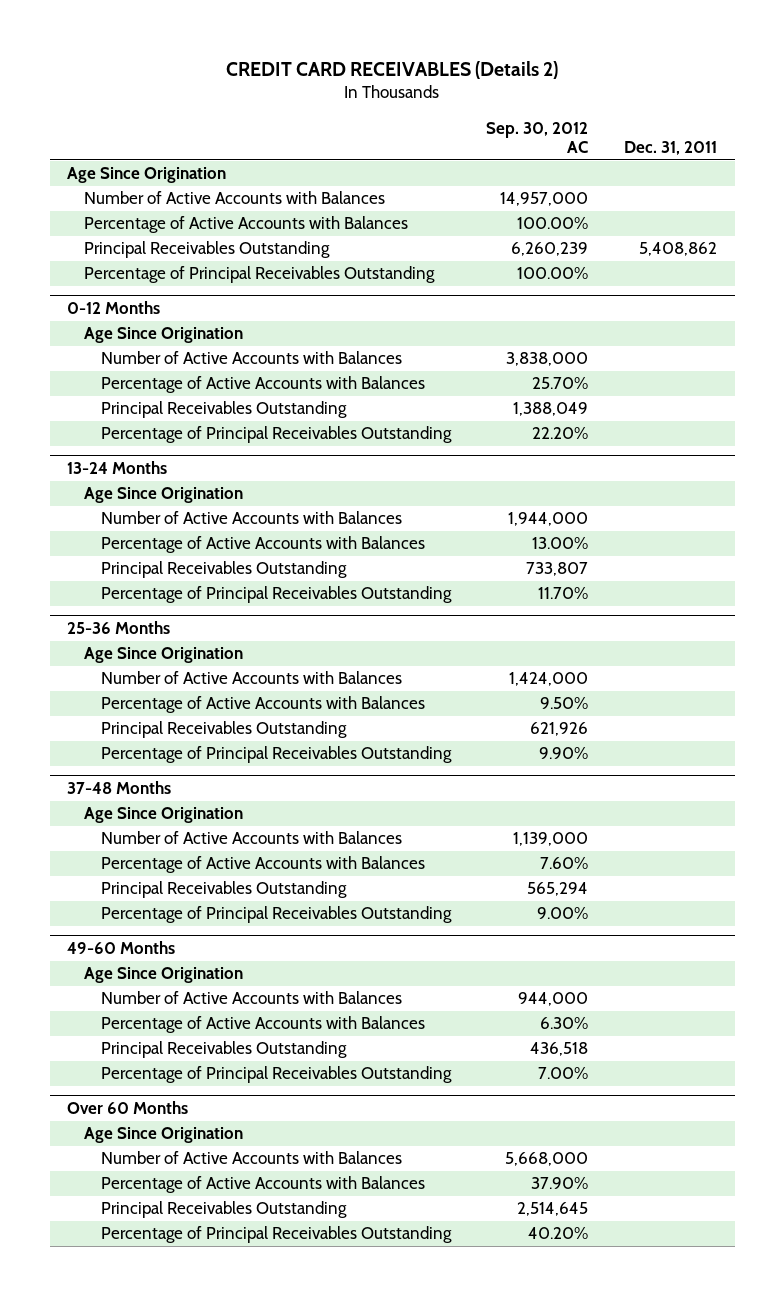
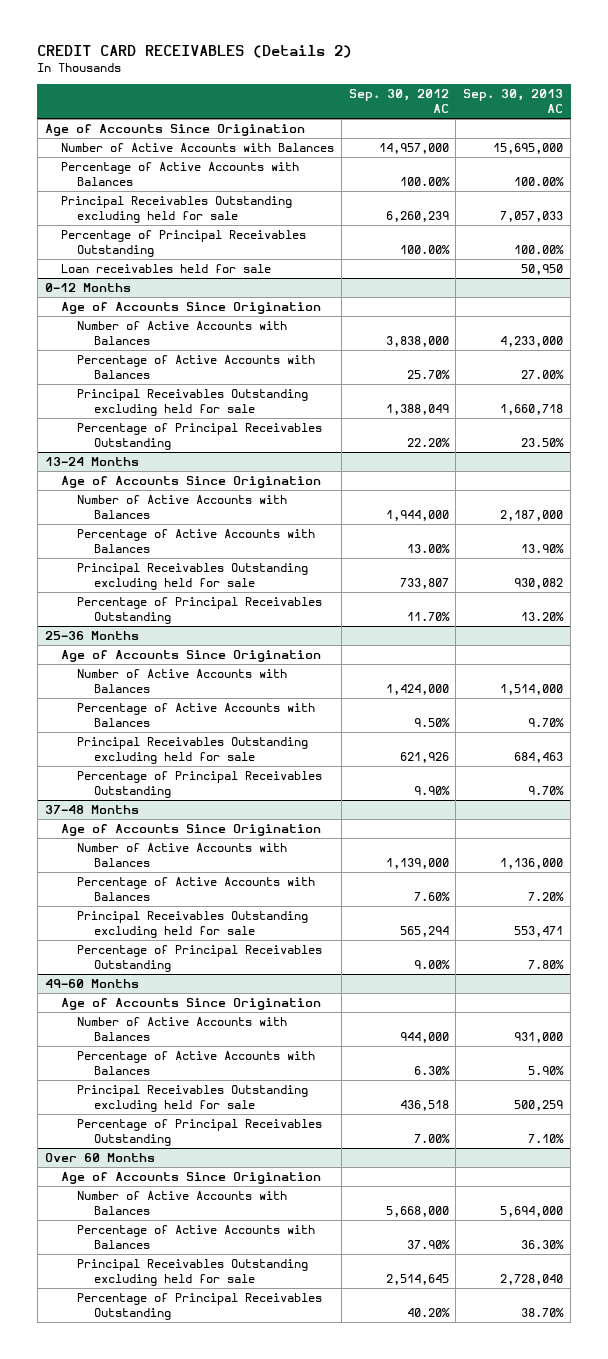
[623,140,717,155] Dec. 31, 2011 -> none
none -> [463,89,564,114] Sep. 30, 2013 AC
[67,167,227,184] Age Since Origination -> [44,124,305,137] Age of Accounts Since Origination
[84,241,331,259] Principal Receivables Outstanding -> [60,196,292,224] Principal Receivables Outstanding excluding held for sale
none -> [60,264,271,274] Loan receivables held for sale
[84,327,244,344] Age Since Origination -> [60,302,321,315] Age of Accounts Since Origination
[100,401,347,419] Principal Receivables Outstanding -> [77,389,309,417] Principal Receivables Outstanding excluding held for sale
[84,487,244,504] Age Since Origination -> [60,476,321,489] Age of Accounts Since Origination
[100,561,347,579] Principal Receivables Outstanding -> [77,563,309,591] Principal Receivables Outstanding excluding held for sale
[84,647,244,664] Age Since Origination -> [60,650,321,663] Age of Accounts Since Origination
[100,721,347,739] Principal Receivables Outstanding -> [77,737,309,765] Principal Receivables Outstanding excluding held for sale
[84,807,244,824] Age Since Origination -> [60,824,321,837] Age of Accounts Since Origination
[100,881,347,899] Principal Receivables Outstanding -> [77,911,309,939] Principal Receivables Outstanding excluding held for sale
[84,967,244,984] Age Since Origination -> [60,998,321,1011] Age of Accounts Since Origination
[100,1041,347,1059] Principal Receivables Outstanding -> [77,1085,309,1113] Principal Receivables Outstanding excluding held for sale
[84,1127,244,1144] Age Since Origination -> [60,1172,321,1185] Age of Accounts Since Origination
[100,1201,347,1219] Principal Receivables Outstanding -> [77,1259,309,1287] Principal Receivables Outstanding excluding held for sale

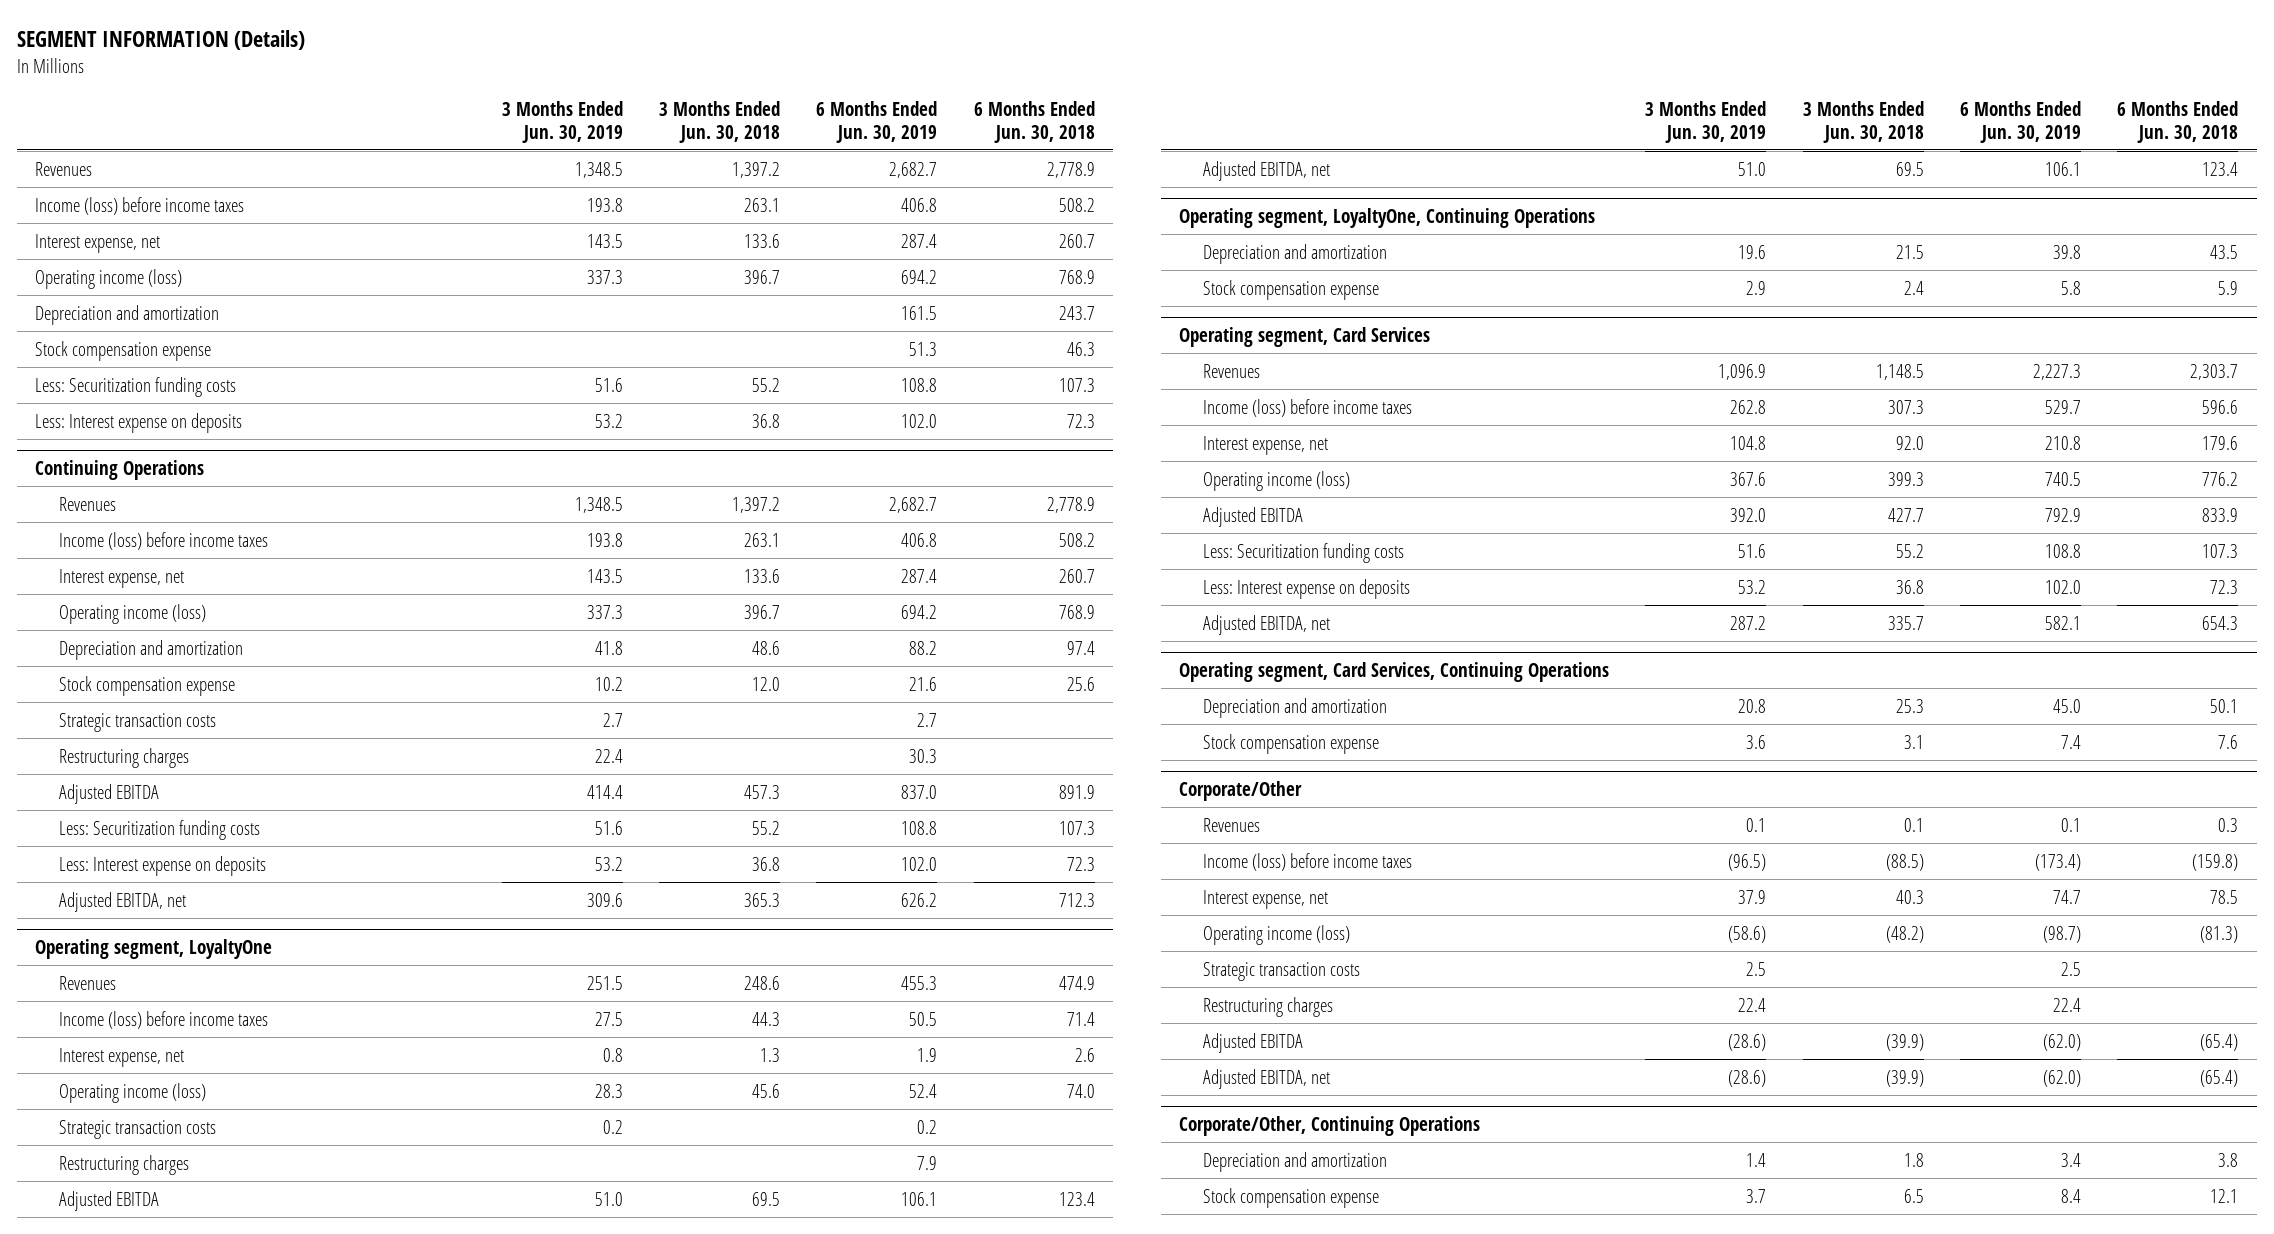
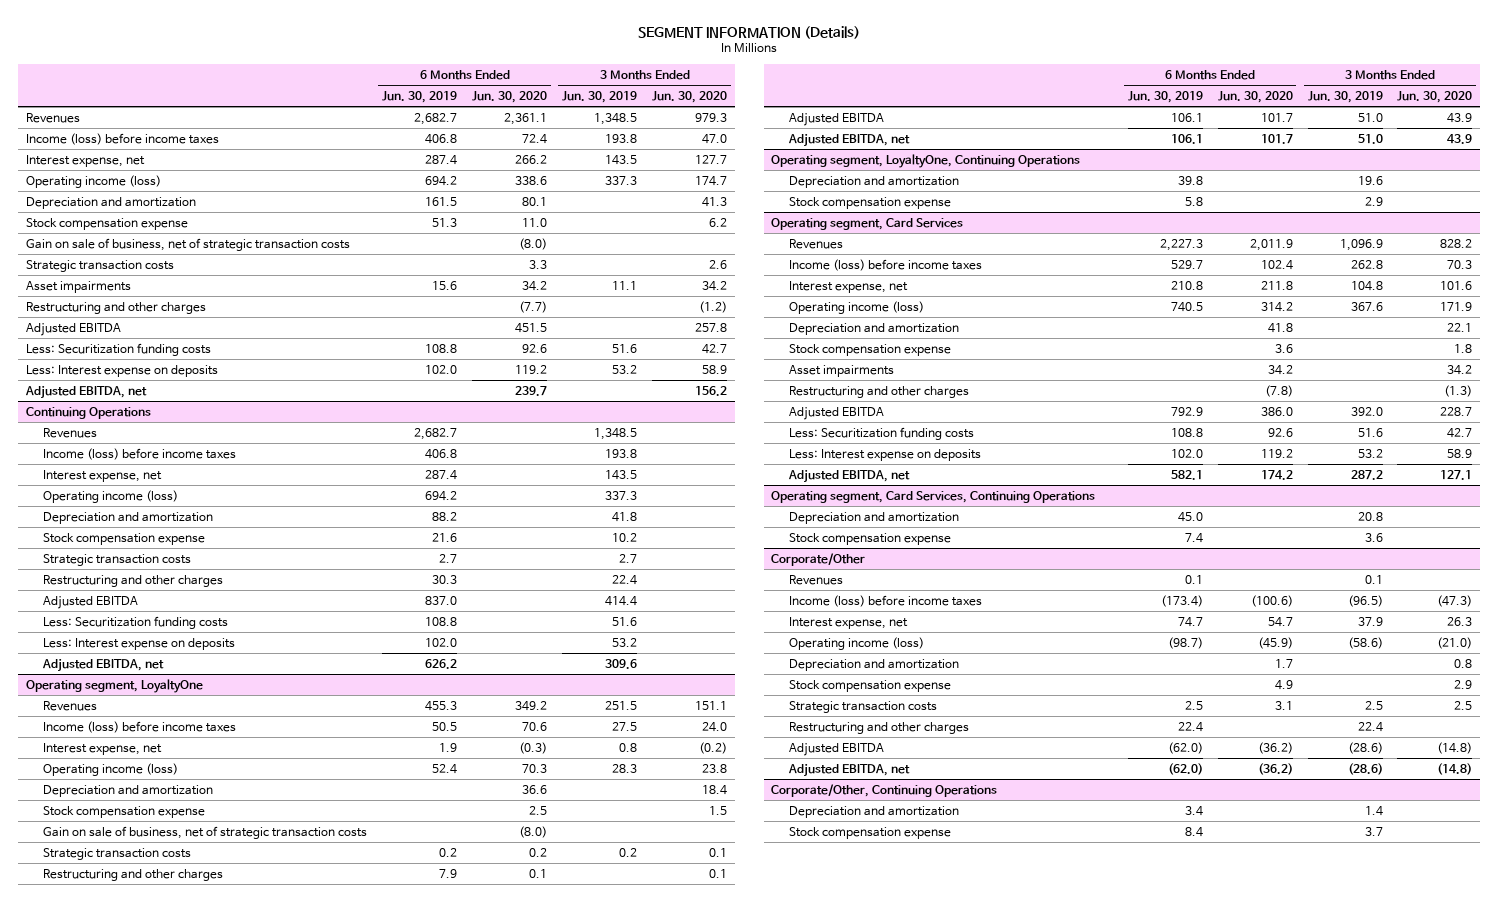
[659,101,781,143] 3 Months Ended Jun. 30, 2018 -> none
[973,101,1095,143] 6 Months Ended Jun. 30, 2018 -> none
none -> [472,90,548,103] Jun. 30, 2020
none -> [652,90,728,103] Jun. 30, 2020
none -> [25,237,350,251] Gain on sale of business, net of strategic transaction costs
none -> [25,259,174,272] Strategic transaction costs
none -> [25,280,131,293] Asset impairments
none -> [25,301,206,314] Restructuring and other charges
none -> [25,322,121,336] Adjusted EBITDA
none -> [24,384,147,399] Adjusted EBITDA, net
[59,747,190,768] Restructuring charges -> [43,574,224,587] Restructuring and other charges
none -> [43,784,214,797] Depreciation and amortization
none -> [43,805,206,818] Stock compensation expense
none -> [43,825,368,839] Gain on sale of business, net of strategic transaction costs
[59,1154,190,1175] Restructuring charges -> [43,868,224,881] Restructuring and other charges
none -> [788,322,959,335] Depreciation and amortization
none -> [788,343,951,356] Stock compensation expense
none -> [788,364,894,377] Asset impairments
none -> [788,385,969,398] Restructuring and other charges
none -> [788,658,959,671] Depreciation and amortization
none -> [788,679,951,692] Stock compensation expense
[1202,996,1333,1017] Restructuring charges -> [788,721,969,734] Restructuring and other charges

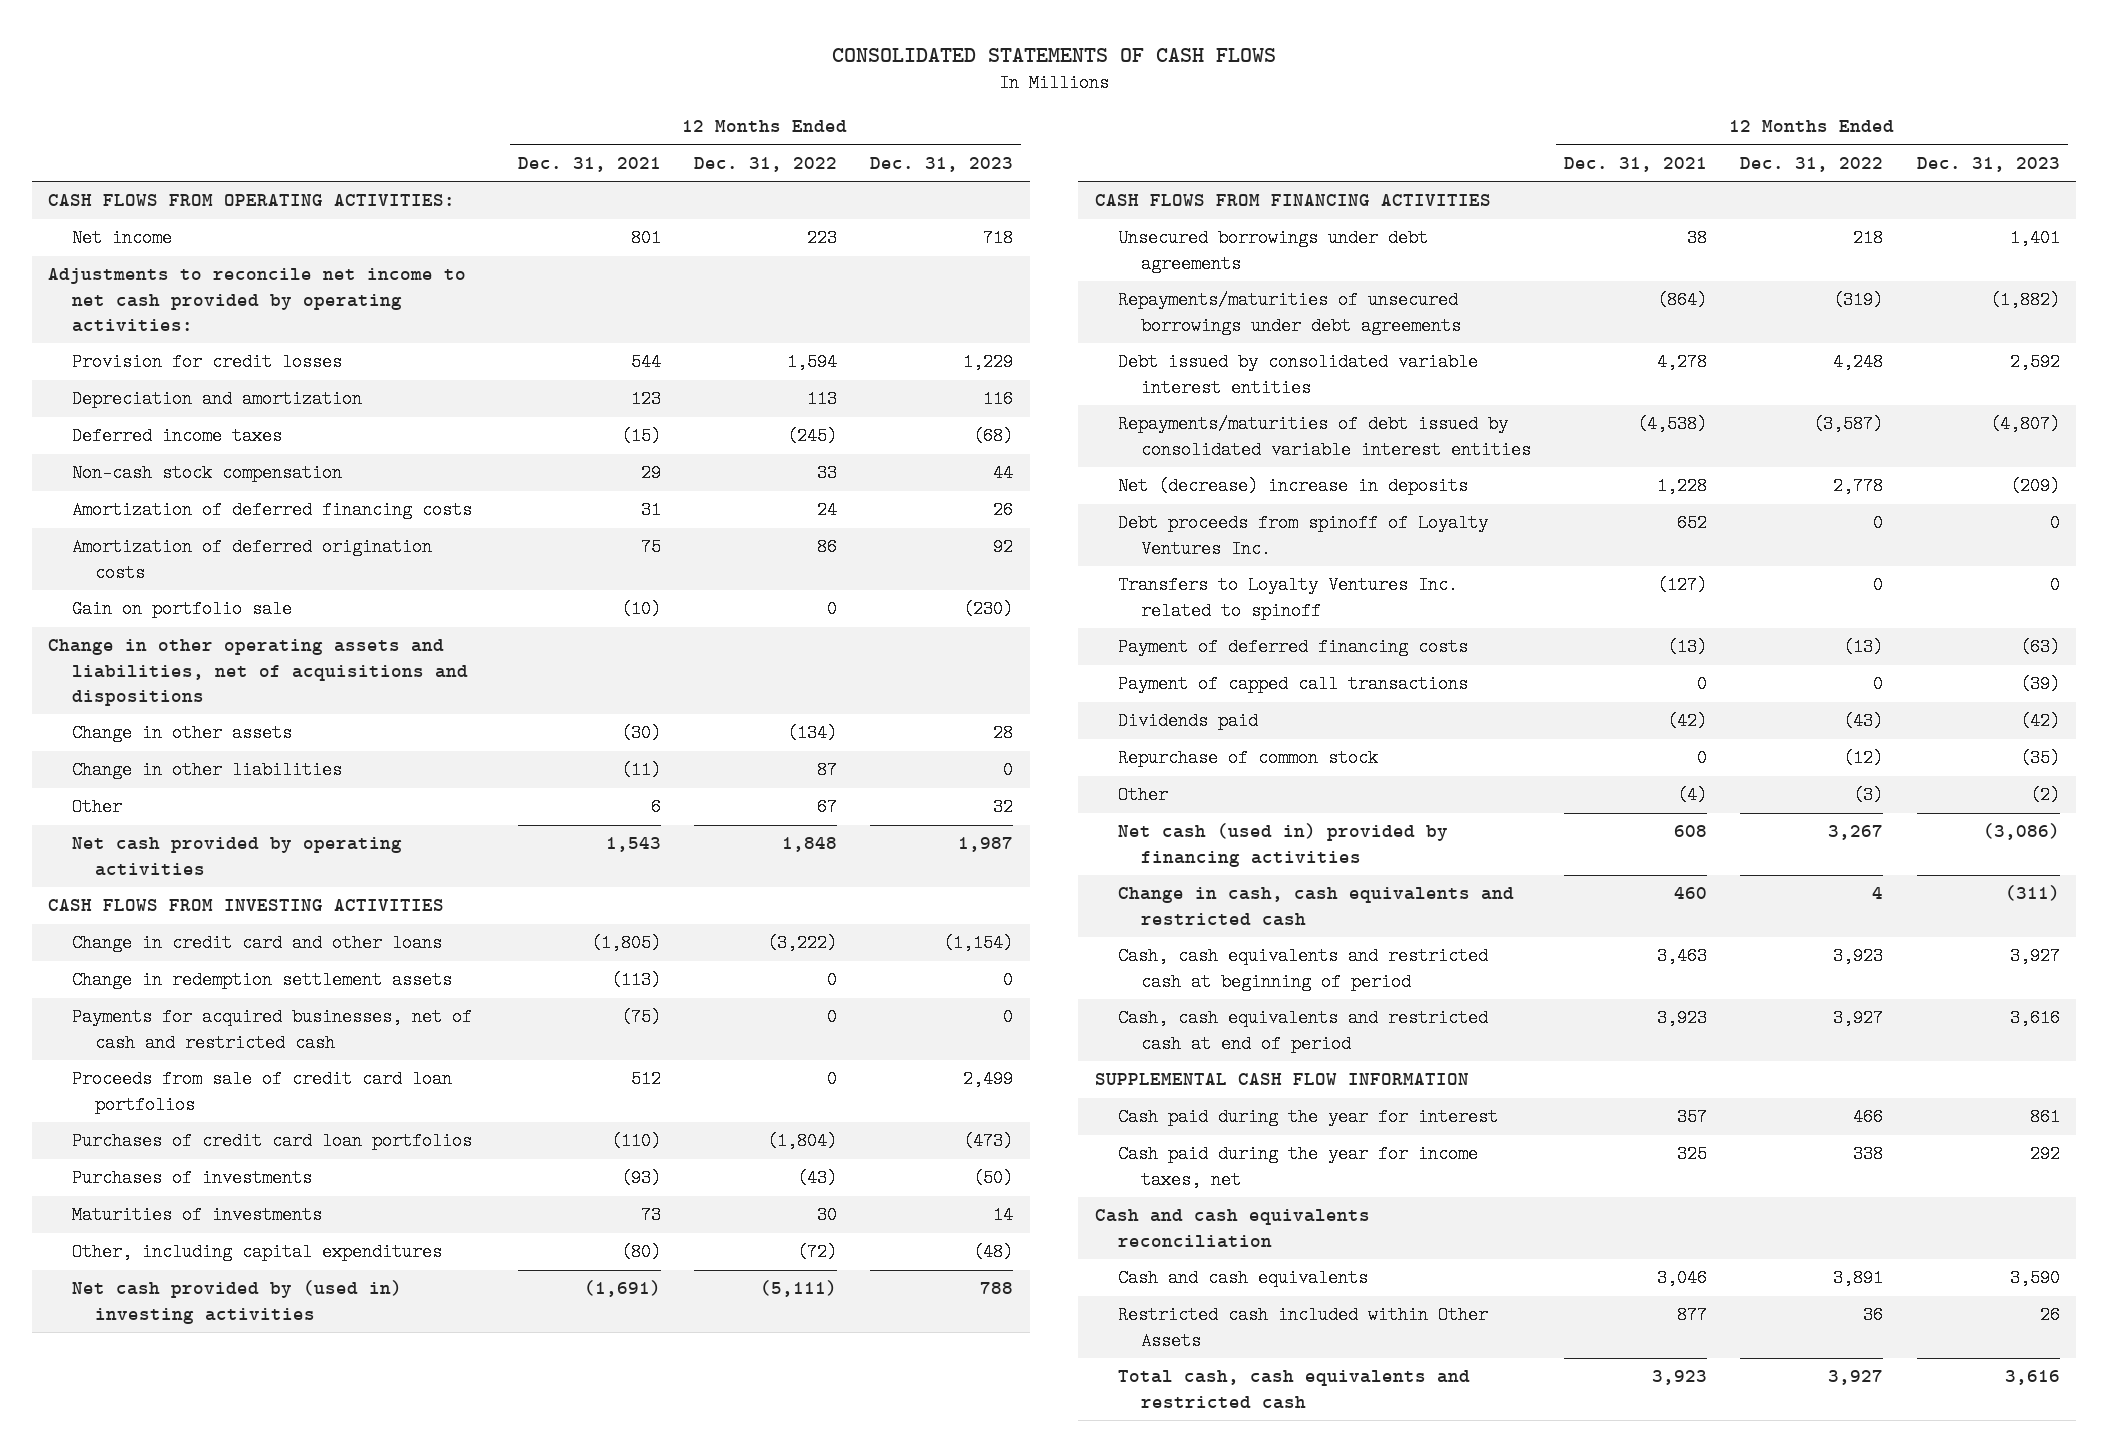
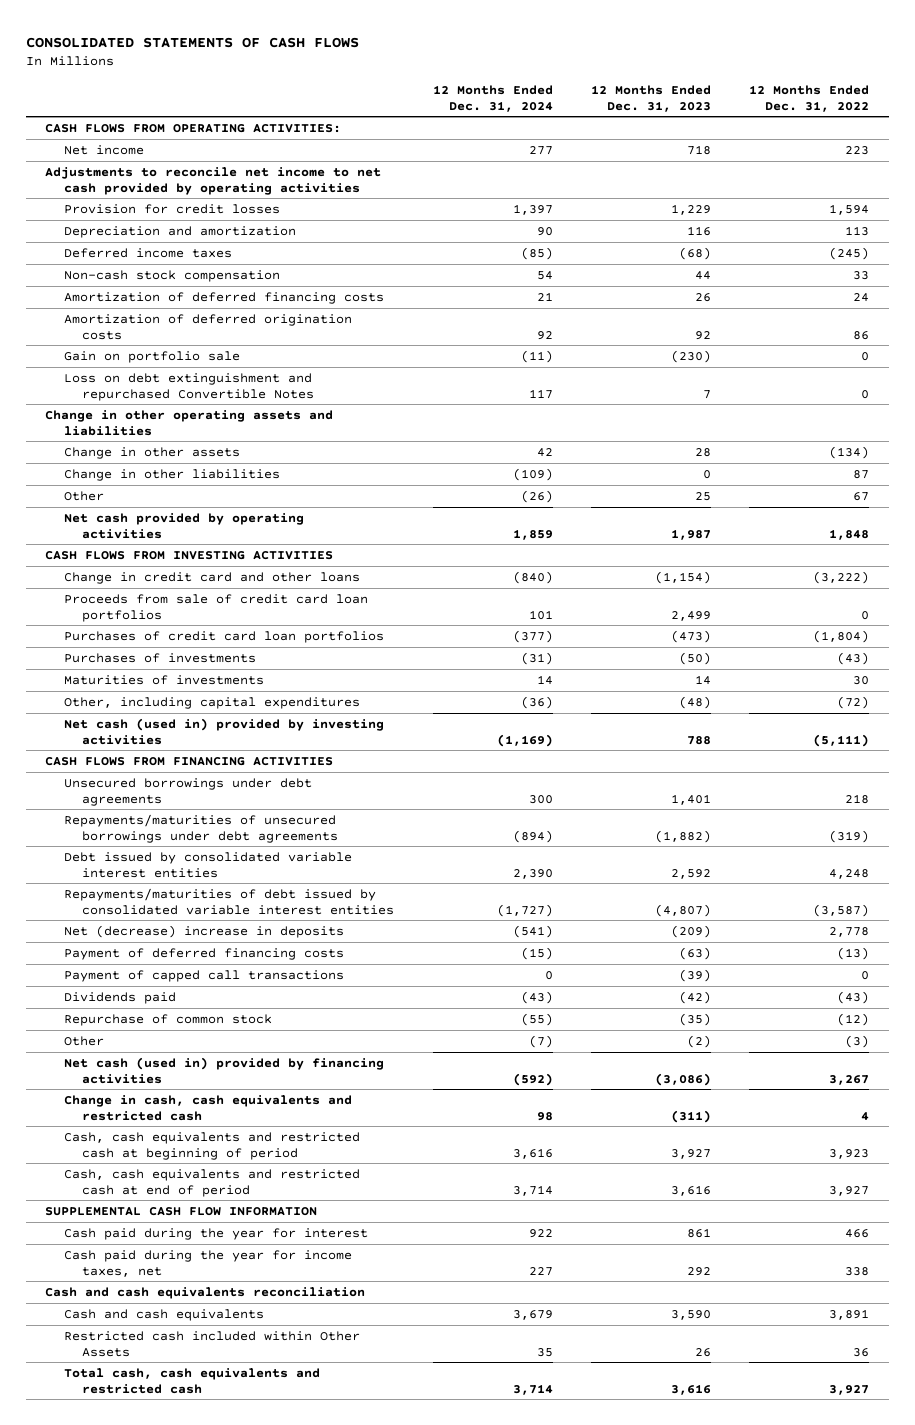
[517,156,661,172] Dec. 31, 2021 -> none
none -> [432,84,553,112] 12 Months Ended Dec. 31, 2024
[48,268,467,332] Adjustments to reconcile net income to net cash provided by operating activities: -> [45,166,382,195] Adjustments to reconcile net income to net cash provided by operating activities
none -> [63,372,315,401] Loss on debt extinguishment and repurchased Convertible Notes
[48,639,468,706] Change in other operating assets and liabilities, net of acquisitions and dispositions -> [45,409,334,436] Change in other operating assets and liabilities
[993,798,1014,817] 32 -> [695,491,712,501] 25
[71,971,452,990] Change in redemption settlement assets -> none
[71,1008,472,1052] Payments for acquired businesses, net of cash and restricted cash -> none
[71,1280,402,1324] Net cash provided by (used in) investing activities -> [63,717,384,745] Net cash (used in) provided by investing activities
[1118,514,1489,558] Debt proceeds from spinoff of Loyalty Ventures Inc. -> none
[1118,576,1459,620] Transfers to Loyalty Ventures Inc. related to spinoff -> none

